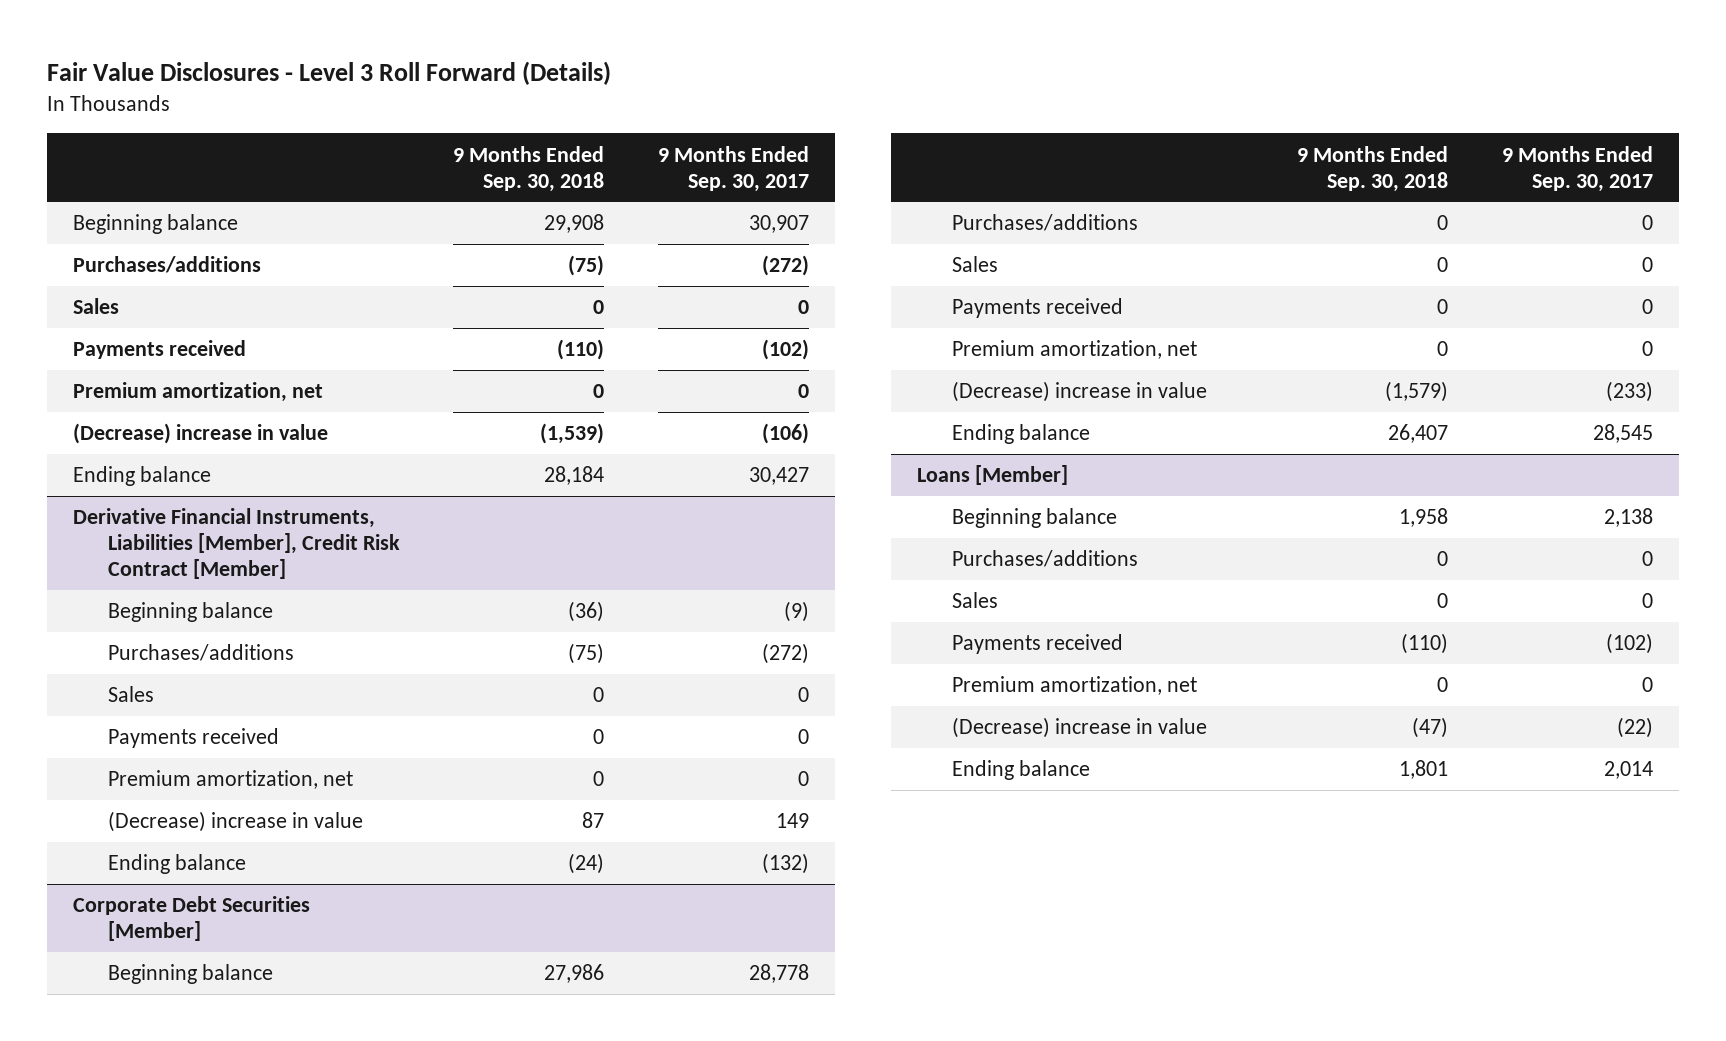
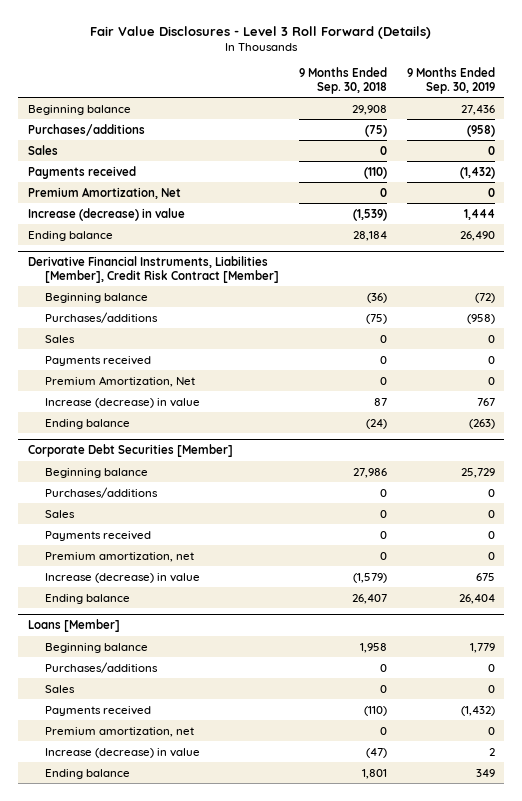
[657,145,809,192] 9 Months Ended Sep. 30, 2017 -> none
none -> [406,67,495,94] 9 Months Ended Sep. 30, 2019
[73,382,324,403] Premium amortization, net -> [27,186,181,199] Premium Amortization, Net
[73,423,329,445] (Decrease) increase in value -> [27,207,185,221] Increase (decrease) in value
[107,770,353,790] Premium amortization, net -> [45,375,196,387] Premium Amortization, Net
[107,811,363,833] (Decrease) increase in value -> [45,397,201,408] Increase (decrease) in value
[951,381,1207,403] (Decrease) increase in value -> [45,572,201,583] Increase (decrease) in value
[951,717,1207,739] (Decrease) increase in value -> [45,747,201,758] Increase (decrease) in value

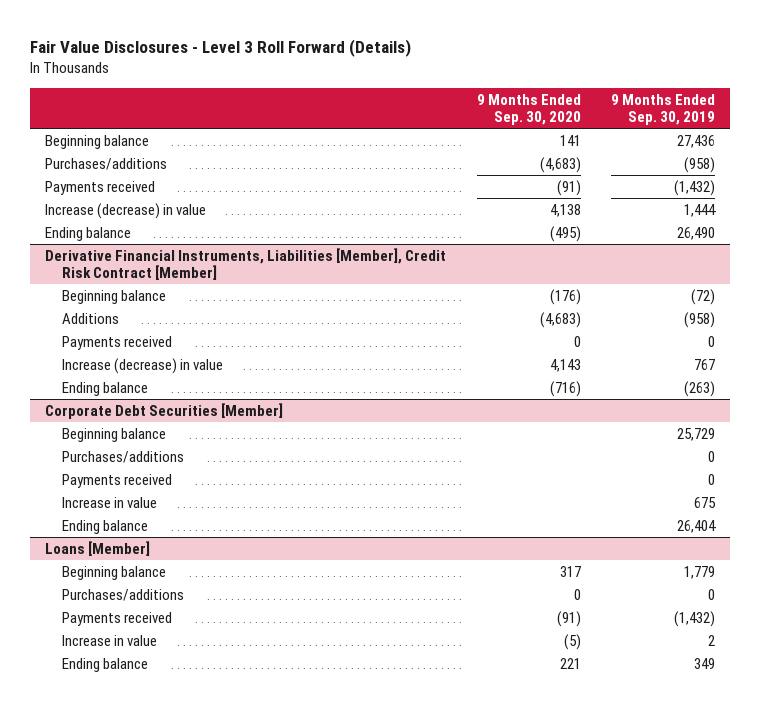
[299,67,388,94] 9 Months Ended Sep. 30, 2018 -> none
none -> [476,93,581,126] 9 Months Ended Sep. 30, 2020
[27,144,58,155] Sales -> none
[27,186,181,199] Premium Amortization, Net -> none
[45,334,76,343] Sales -> none
[45,311,159,323] Purchases/additions -> [61,312,119,324] Additions
[45,375,196,387] Premium Amortization, Net -> none
[45,509,76,518] Sales -> none
[45,551,195,562] Premium amortization, net -> none
[45,572,201,583] Increase (decrease) in value -> [61,496,157,508] Increase in value
[45,684,76,693] Sales -> none
[45,726,195,737] Premium amortization, net -> none
[45,747,201,758] Increase (decrease) in value -> [61,634,157,646] Increase in value

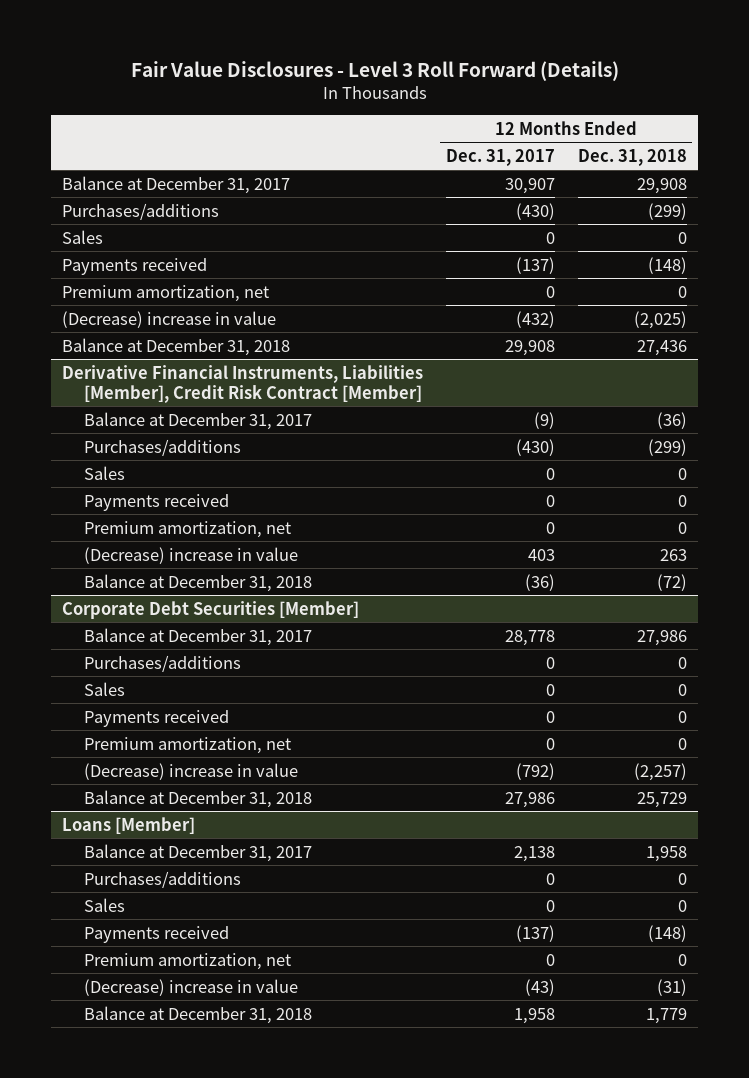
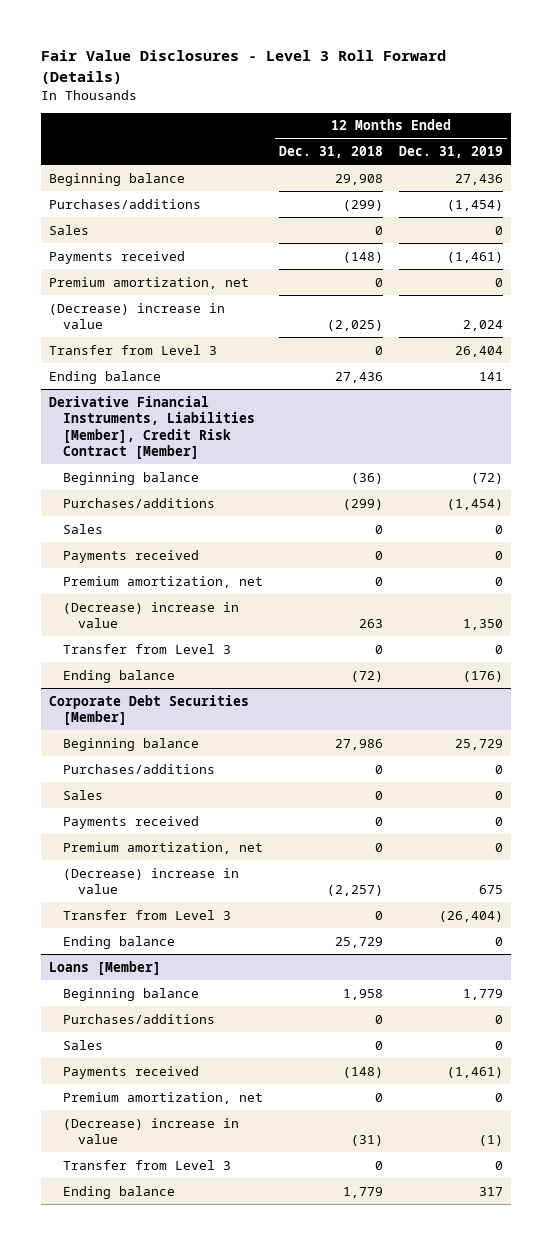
[446,148,556,166] Dec. 31, 2017 -> none
none -> [399,146,504,159] Dec. 31, 2019
[62,175,291,194] Balance at December 31, 2017 -> [48,172,185,186] Beginning balance
none -> [48,344,217,355] Transfer from Level 3
[62,337,291,356] Balance at December 31, 2018 -> [48,370,161,384] Ending balance
[84,411,313,430] Balance at December 31, 2017 -> [63,471,200,485] Beginning balance
none -> [63,643,232,654] Transfer from Level 3
[84,573,313,592] Balance at December 31, 2018 -> [63,669,176,683] Ending balance
[84,627,313,646] Balance at December 31, 2017 -> [63,737,200,751] Beginning balance
none -> [63,909,232,920] Transfer from Level 3
[84,789,313,808] Balance at December 31, 2018 -> [63,935,176,949] Ending balance
[84,843,313,862] Balance at December 31, 2017 -> [63,987,200,1001] Beginning balance
none -> [63,1159,232,1170] Transfer from Level 3
[84,1005,313,1024] Balance at December 31, 2018 -> [63,1185,176,1199] Ending balance

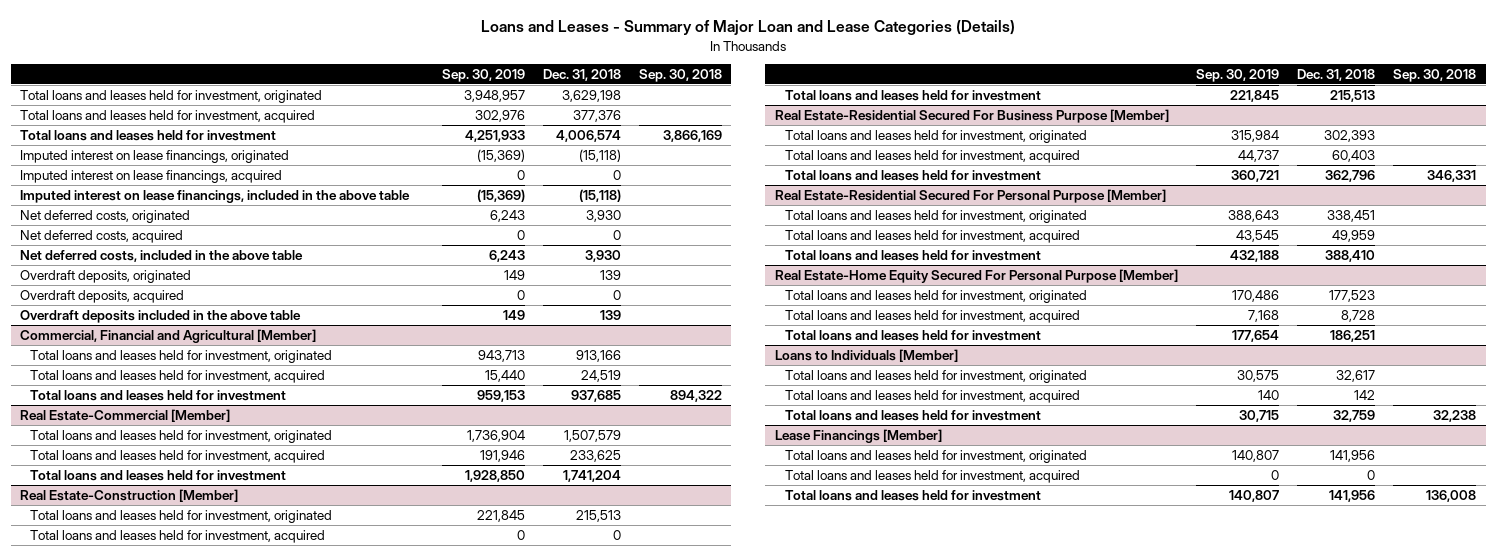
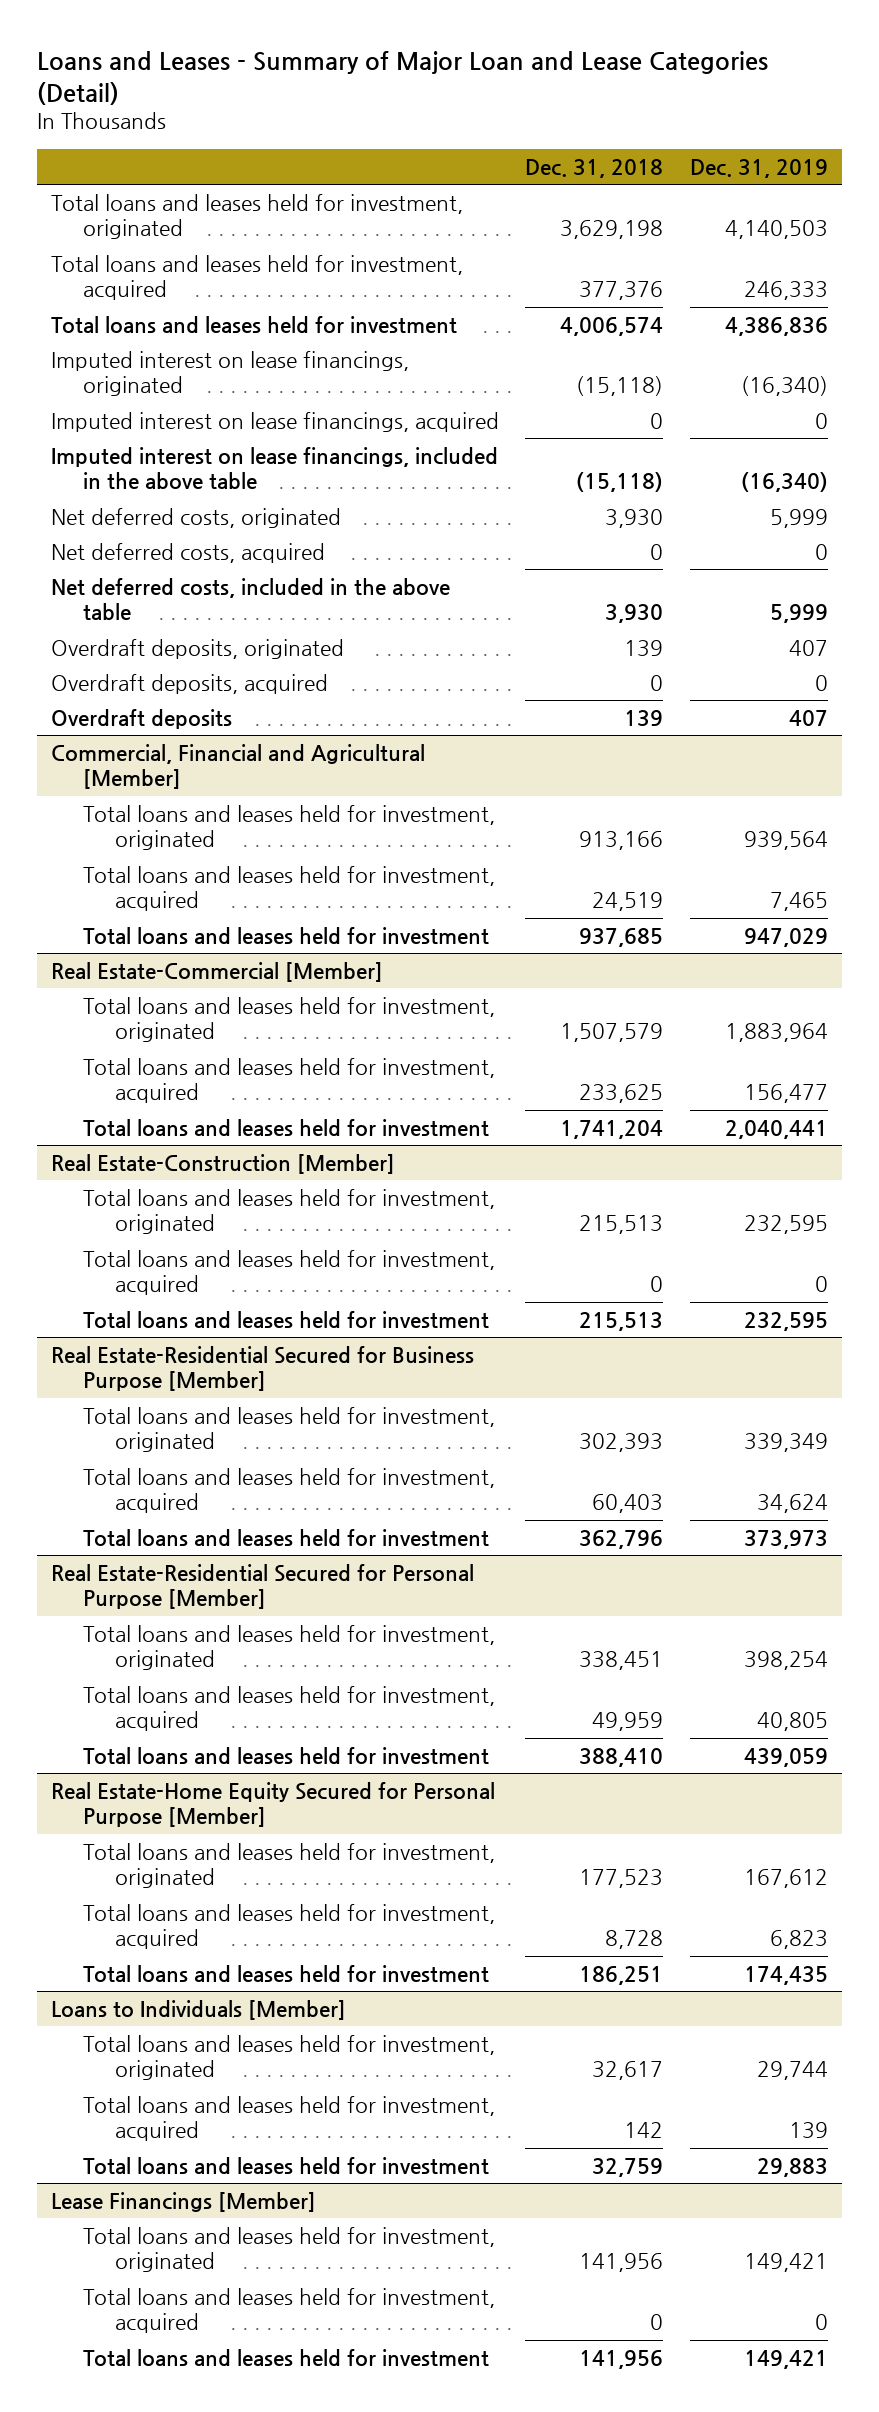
[481,20,1016,36] Loans and Leases - Summary of Major Loan and Lease Categories (Details) -> [37,50,769,105] Loans and Leases - Summary of Major Loan and Lease Categories (Detail)
[441,69,525,83] Sep. 30, 2019 -> none
[639,69,723,83] Sep. 30, 2018 -> none
none -> [690,158,829,178] Dec. 31, 2019
[20,309,302,323] Overdraft deposits included in the above table -> [50,708,232,729] Overdraft deposits
[774,108,1169,123] Real Estate-Residential Secured For Business Purpose [Member] -> [50,1345,474,1392] Real Estate-Residential Secured for Business Purpose [Member]
[774,188,1166,203] Real Estate-Residential Secured For Personal Purpose [Member] -> [50,1563,474,1610] Real Estate-Residential Secured for Personal Purpose [Member]
[774,268,1178,283] Real Estate-Home Equity Secured For Personal Purpose [Member] -> [50,1781,495,1828] Real Estate-Home Equity Secured for Personal Purpose [Member]

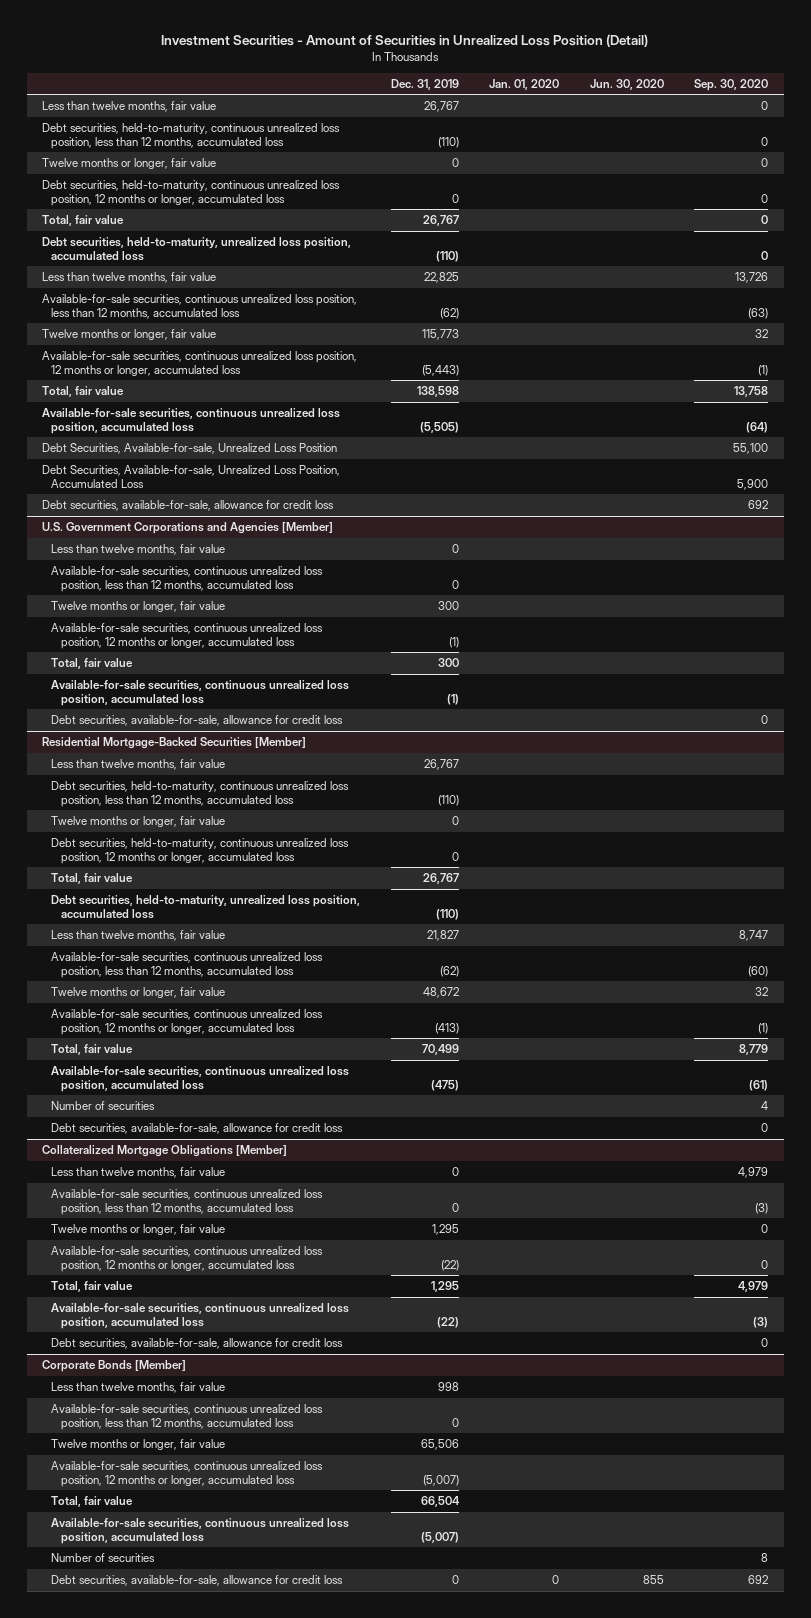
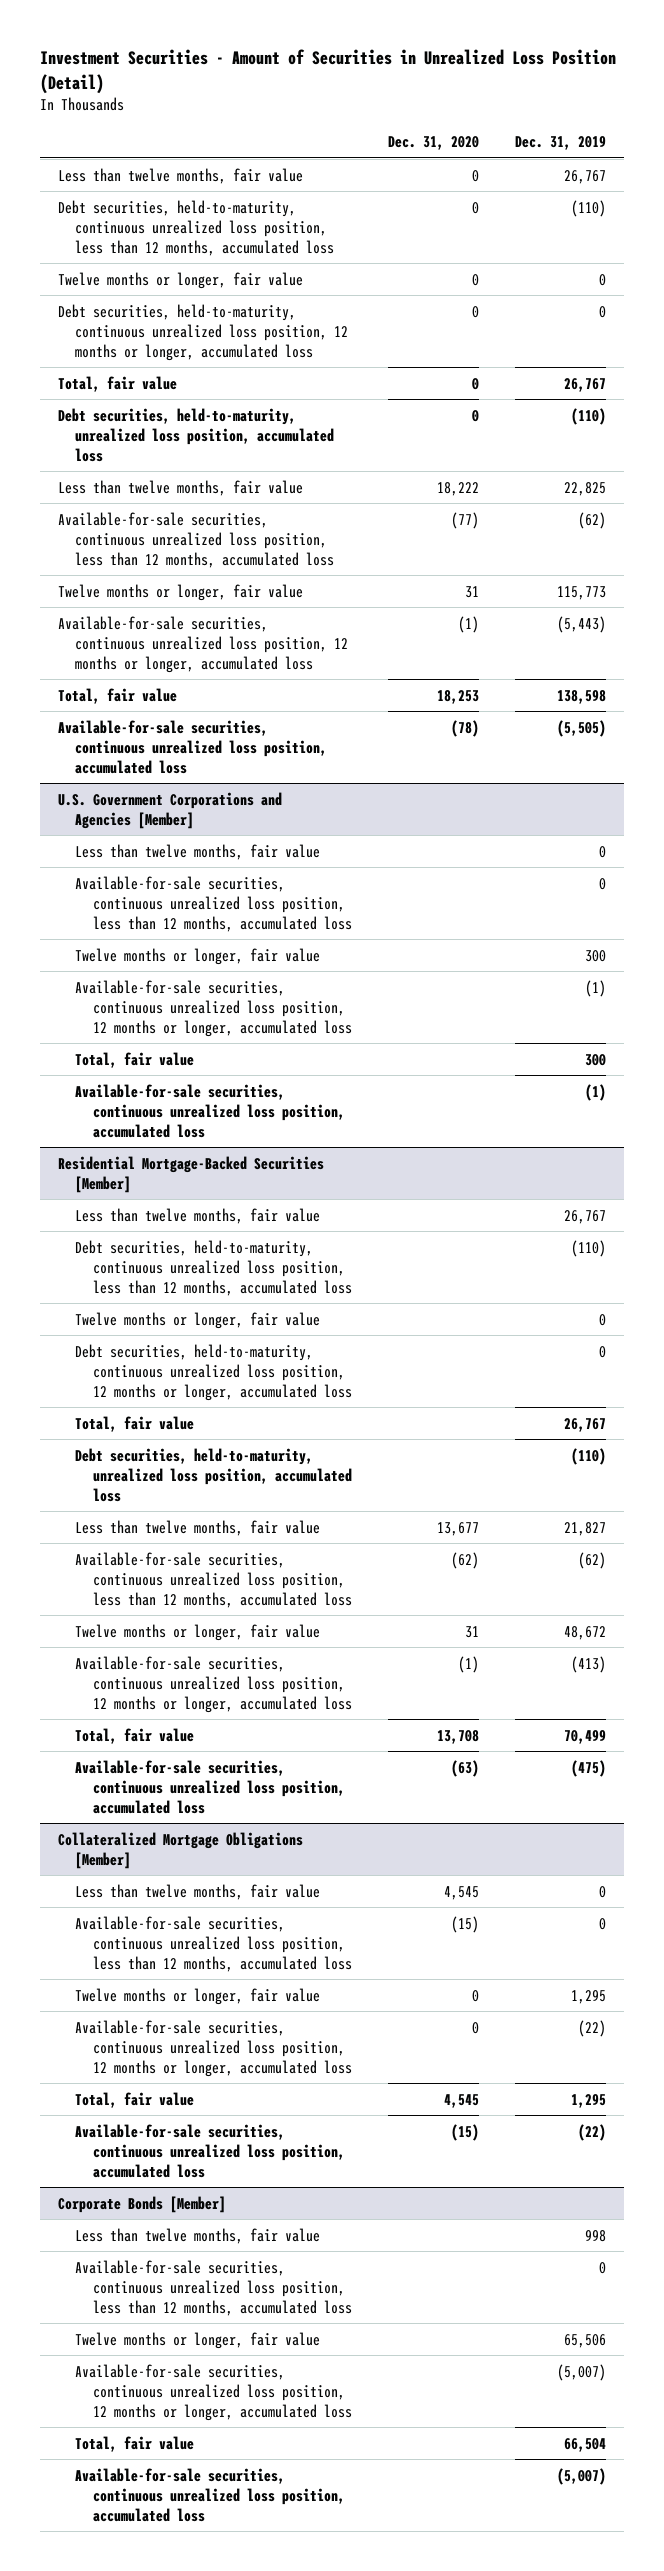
[489,78,560,90] Jan. 01, 2020 -> none
[589,78,664,90] Jun. 30, 2020 -> none
[694,78,769,91] Sep. 30, 2020 -> none
none -> [388,135,480,150] Dec. 31, 2020
[42,443,338,455] Debt Securities, Available-for-sale, Unrealized Loss Position -> none
[42,465,341,488] Debt Securities, Available-for-sale, Unrealized Loss Position, Accumulated Loss -> none
[42,500,335,512] Debt securities, available-for-sale, allowance for credit loss -> none
[51,715,344,727] Debt securities, available-for-sale, allowance for credit loss -> none
[51,1101,156,1111] Number of securities -> none
[51,1123,344,1135] Debt securities, available-for-sale, allowance for credit loss -> none
[51,1338,344,1350] Debt securities, available-for-sale, allowance for credit loss -> none
[51,1553,156,1563] Number of securities -> none
[51,1575,344,1587] Debt securities, available-for-sale, allowance for credit loss -> none

